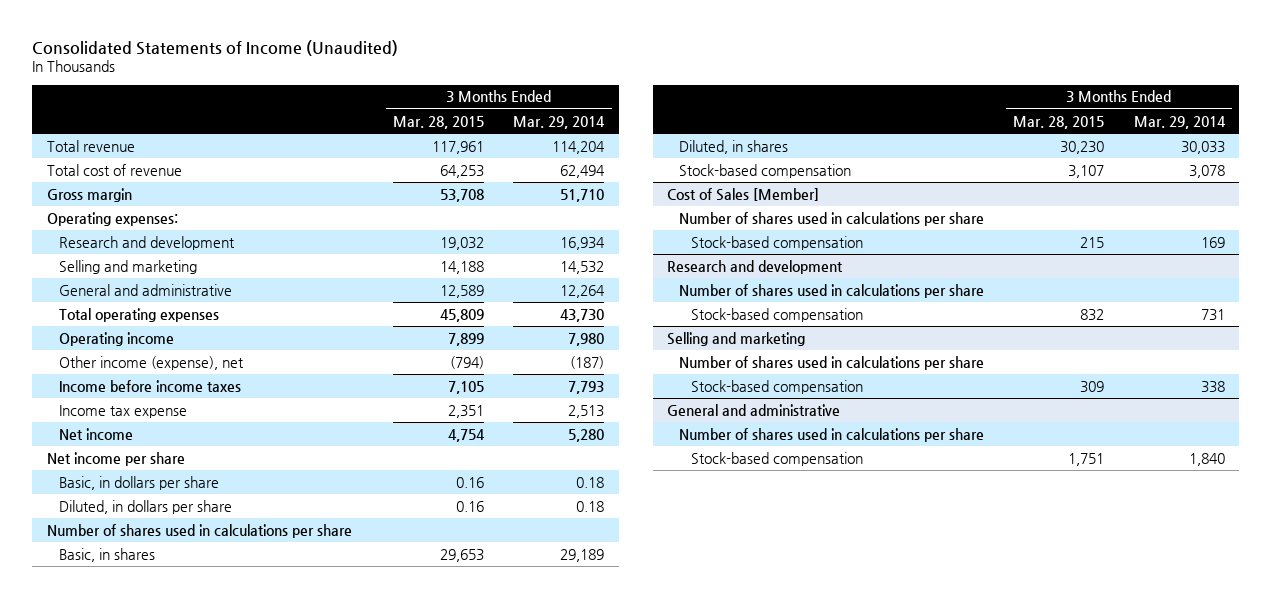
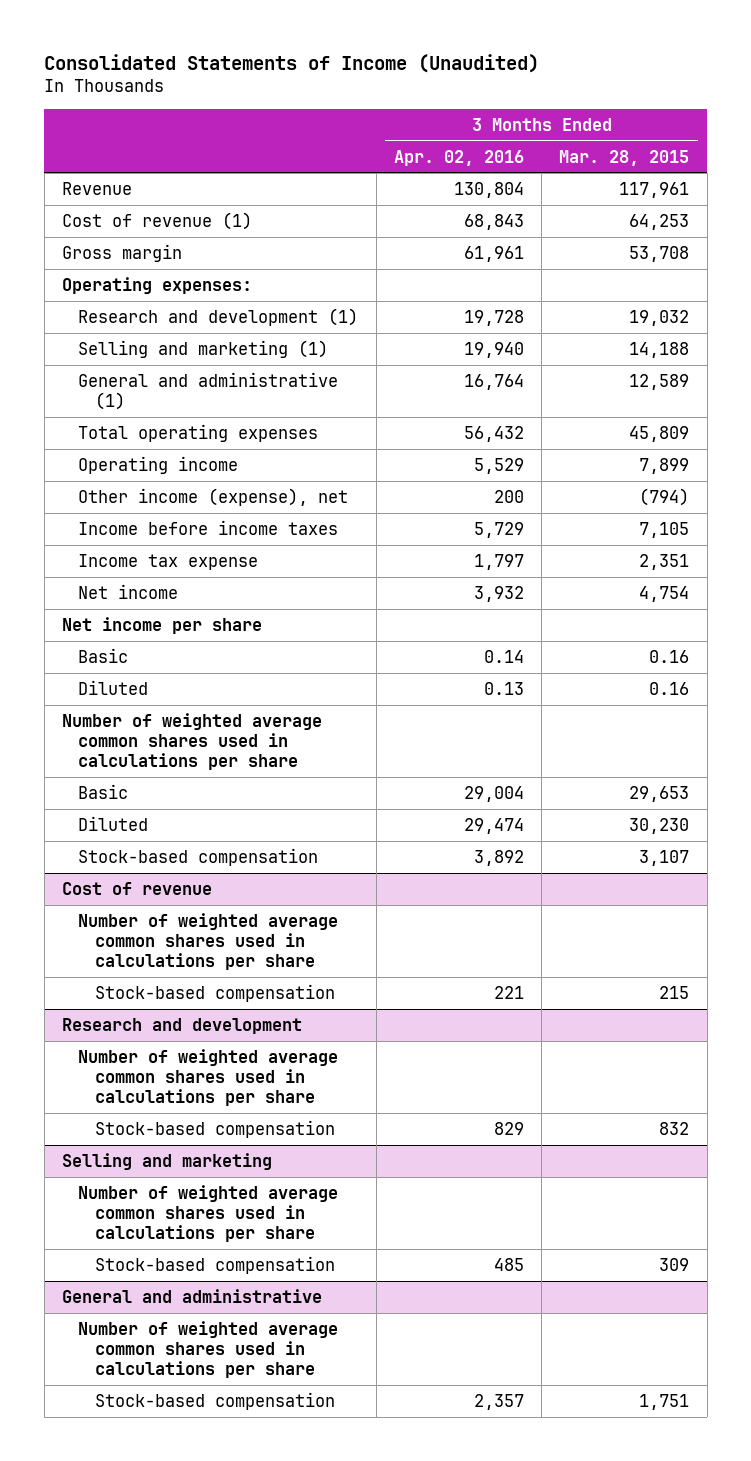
[513,115,606,129] Mar. 29, 2014 -> none
none -> [393,149,524,166] Apr. 02, 2016
[47,139,136,152] Total revenue -> [61,181,132,195] Revenue
[47,163,183,176] Total cost of revenue -> [61,211,252,230] Cost of revenue (1)
[58,235,235,250] Research and development -> [78,307,359,326] Research and development (1)
[58,259,197,274] Selling and marketing -> [78,339,329,358] Selling and marketing (1)
[58,283,232,296] General and administrative -> [78,371,339,411] General and administrative (1)
[58,475,219,490] Basic, in dollars per share -> [78,647,129,663] Basic
[58,499,232,514] Diluted, in dollars per share -> [78,679,149,695] Diluted
[47,523,353,538] Number of shares used in calculations per share -> [61,712,322,771] Number of weighted average common shares used in calculations per share
[58,547,155,562] Basic, in shares -> [78,783,129,799] Basic
[678,139,788,154] Diluted, in shares -> [78,815,149,831] Diluted
[667,187,820,201] Cost of Sales [Member] -> [61,881,212,895] Cost of revenue
[678,211,984,226] Number of shares used in calculations per share -> [78,912,339,971] Number of weighted average common shares used in calculations per share
[678,283,984,298] Number of shares used in calculations per share -> [78,1048,339,1107] Number of weighted average common shares used in calculations per share
[678,355,984,370] Number of shares used in calculations per share -> [78,1184,339,1243] Number of weighted average common shares used in calculations per share
[678,427,984,442] Number of shares used in calculations per share -> [78,1320,339,1379] Number of weighted average common shares used in calculations per share

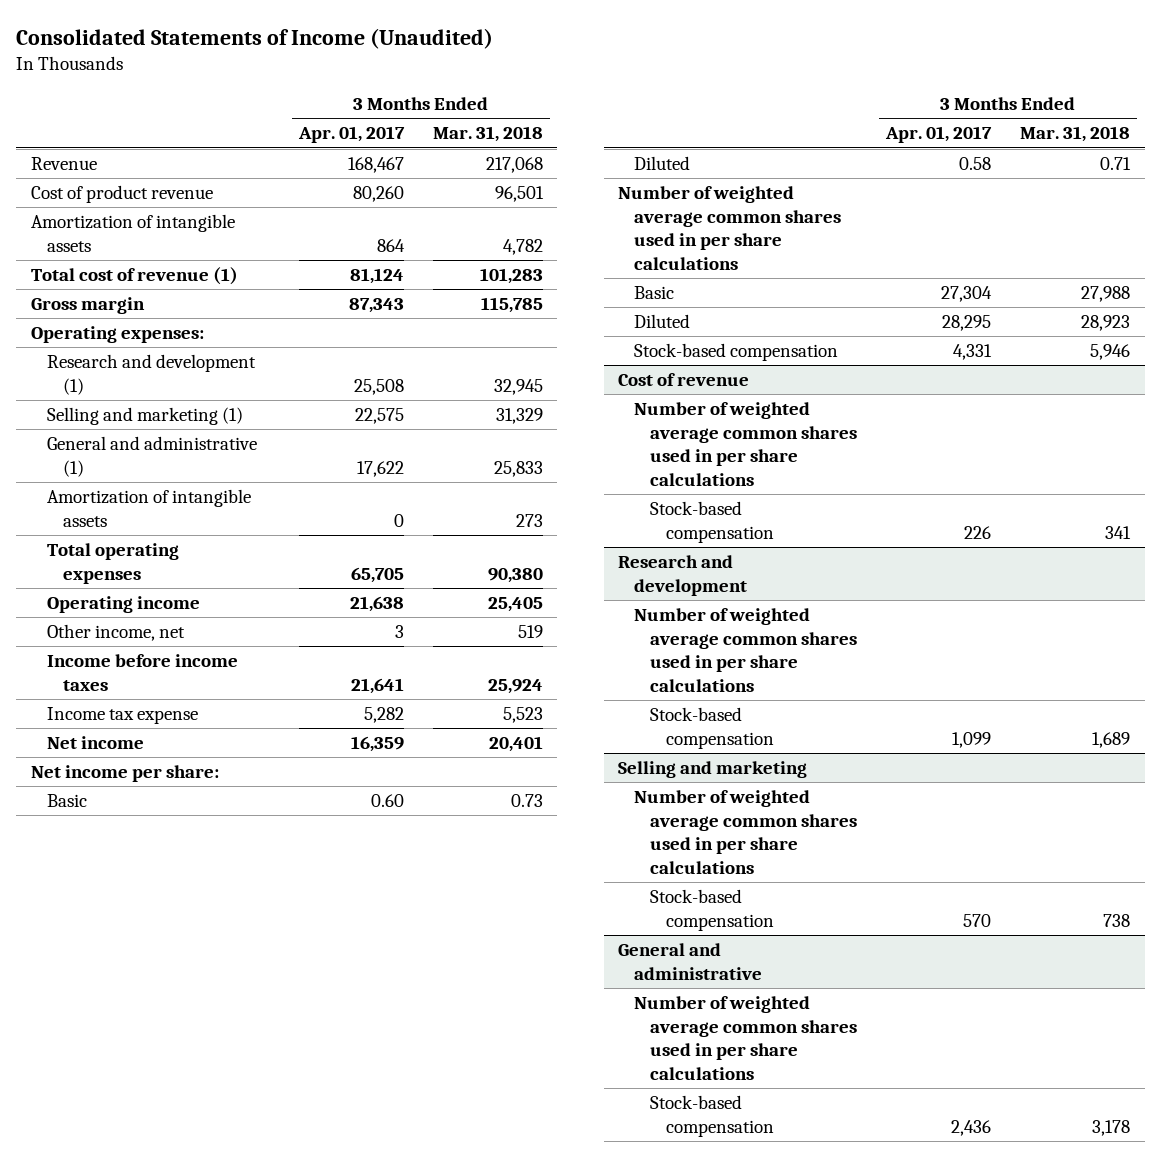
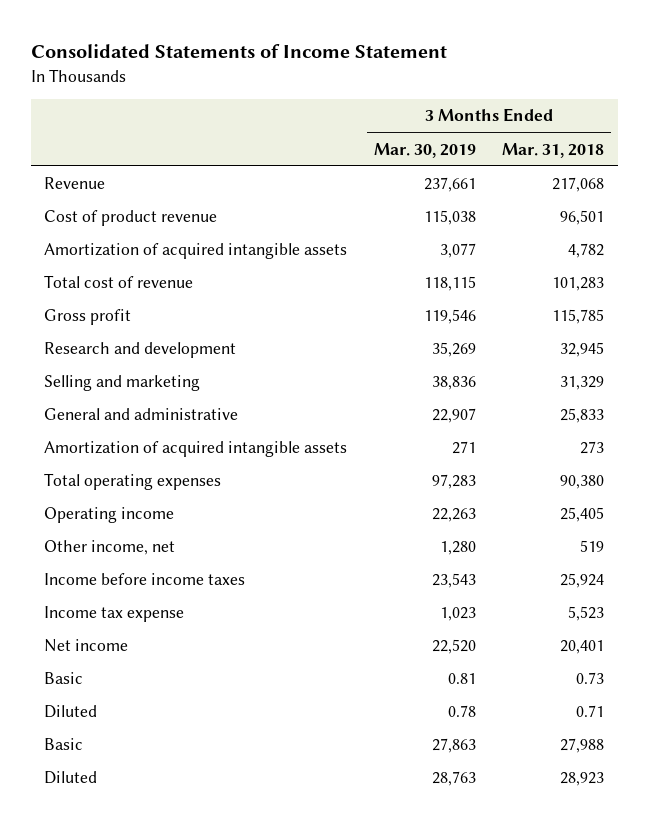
[16,28,494,50] Consolidated Statements of Income (Unaudited) -> [31,44,448,59] Consolidated Statements of Income Statement
[297,126,405,144] Apr. 01, 2017 -> none
none -> [373,142,476,158] Mar. 30, 2019
[30,326,204,344] Operating expenses: -> none
[30,214,235,252] Amortization of intangible assets -> [44,243,348,260] Amortization of acquired intangible assets
[30,267,238,286] Total cost of revenue (1) -> [44,275,194,289] Total cost of revenue
[30,297,145,315] Gross margin -> [44,309,132,326] Gross profit
[46,354,256,395] Research and development (1) -> [44,342,237,359] Research and development
[46,407,243,426] Selling and marketing (1) -> [44,375,201,392] Selling and marketing
[46,436,257,477] General and administrative (1) -> [44,408,239,421] General and administrative
[46,489,251,527] Amortization of intangible assets -> [44,441,348,458] Amortization of acquired intangible assets
[30,765,219,783] Net income per share: -> none
[618,186,842,270] Number of weighted average common shares used in per share calculations -> none
[634,343,839,362] Stock-based compensation -> none
[618,373,750,387] Cost of revenue -> none
[634,402,858,486] Number of weighted average common shares used in per share calculations -> none
[650,501,775,543] Stock-based compensation -> none
[618,555,748,596] Research and development -> none
[634,608,858,692] Number of weighted average common shares used in per share calculations -> none
[650,707,775,749] Stock-based compensation -> none
[618,761,808,779] Selling and marketing -> none
[634,790,858,874] Number of weighted average common shares used in per share calculations -> none
[650,889,775,931] Stock-based compensation -> none
[618,943,763,980] General and administrative -> none
[634,996,858,1080] Number of weighted average common shares used in per share calculations -> none
[650,1095,775,1137] Stock-based compensation -> none

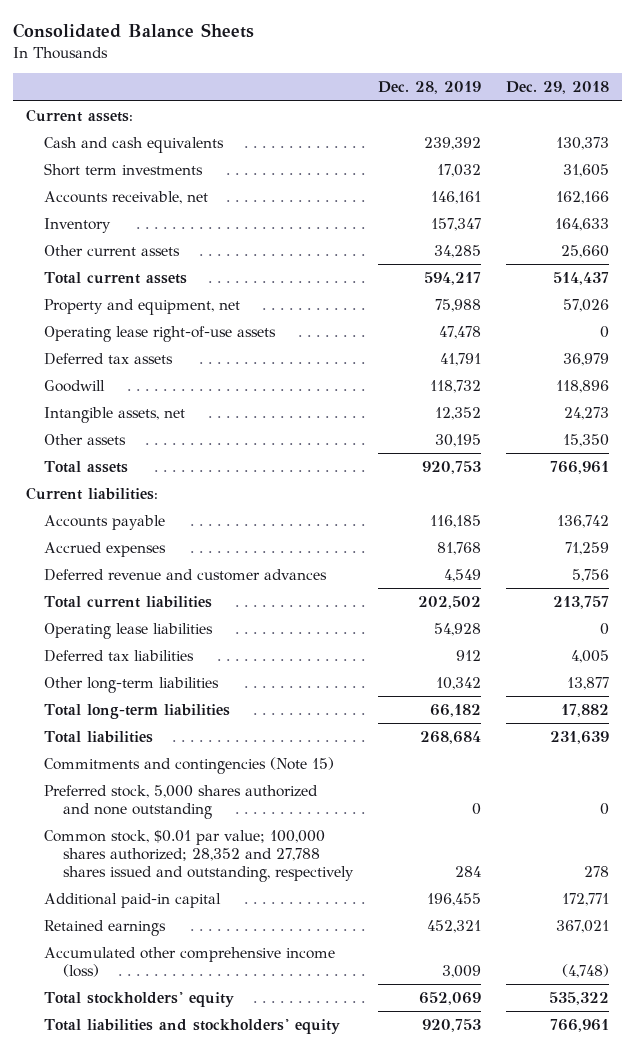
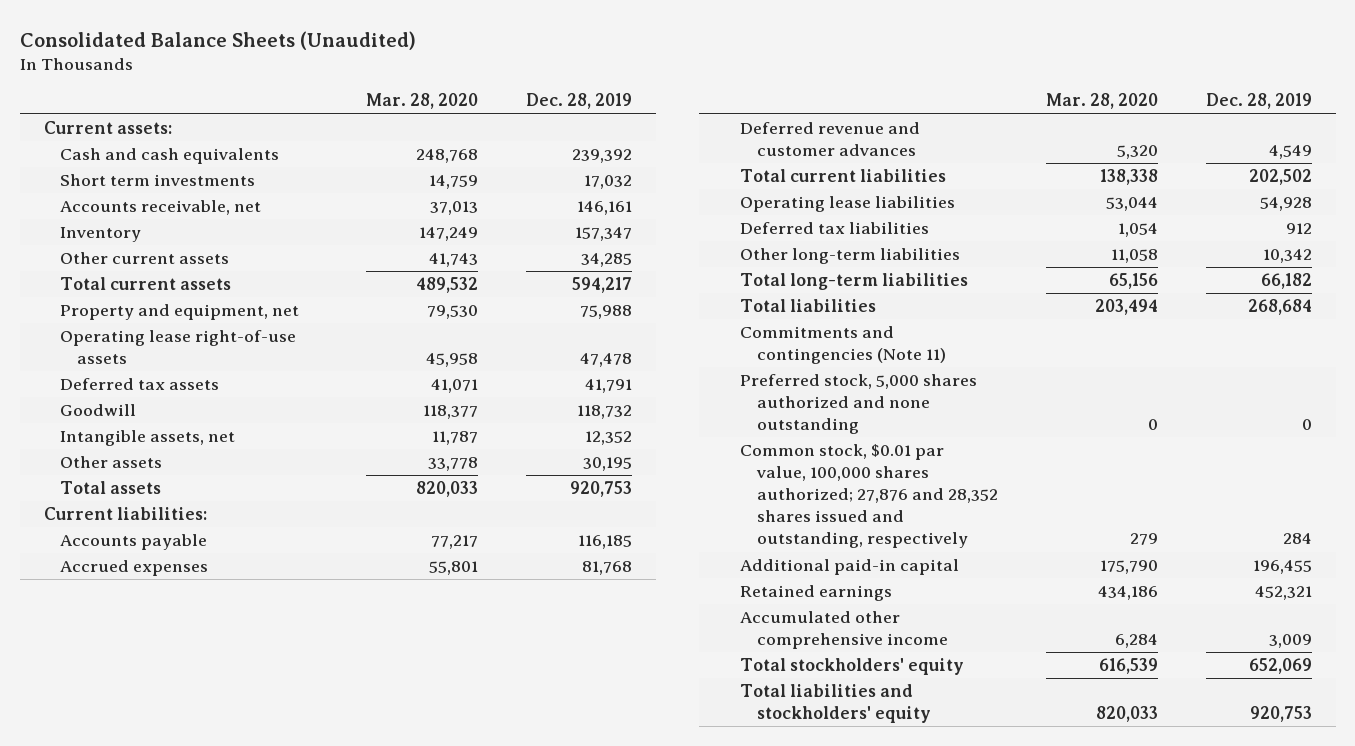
[12,22,254,38] Consolidated Balance Sheets -> [19,30,416,50] Consolidated Balance Sheets (Unaudited)
[505,81,609,95] Dec. 29, 2018 -> none
none -> [366,93,479,110] Mar. 28, 2020
[44,757,335,775] Commitments and contingencies (Note 15) -> [739,326,946,365] Commitments and contingencies (Note 11)
[44,830,354,882] Common stock, $0.01 par value; 100,000 shares authorized; 28,352 and 27,788 shares issued and outstanding, respectively -> [739,444,998,549] Common stock, $0.01 par value, 100,000 shares authorized; 27,876 and 28,352 shares issued and outstanding, respectively
[44,947,336,978] Accumulated other comprehensive income (loss) -> [739,611,948,650] Accumulated other comprehensive income

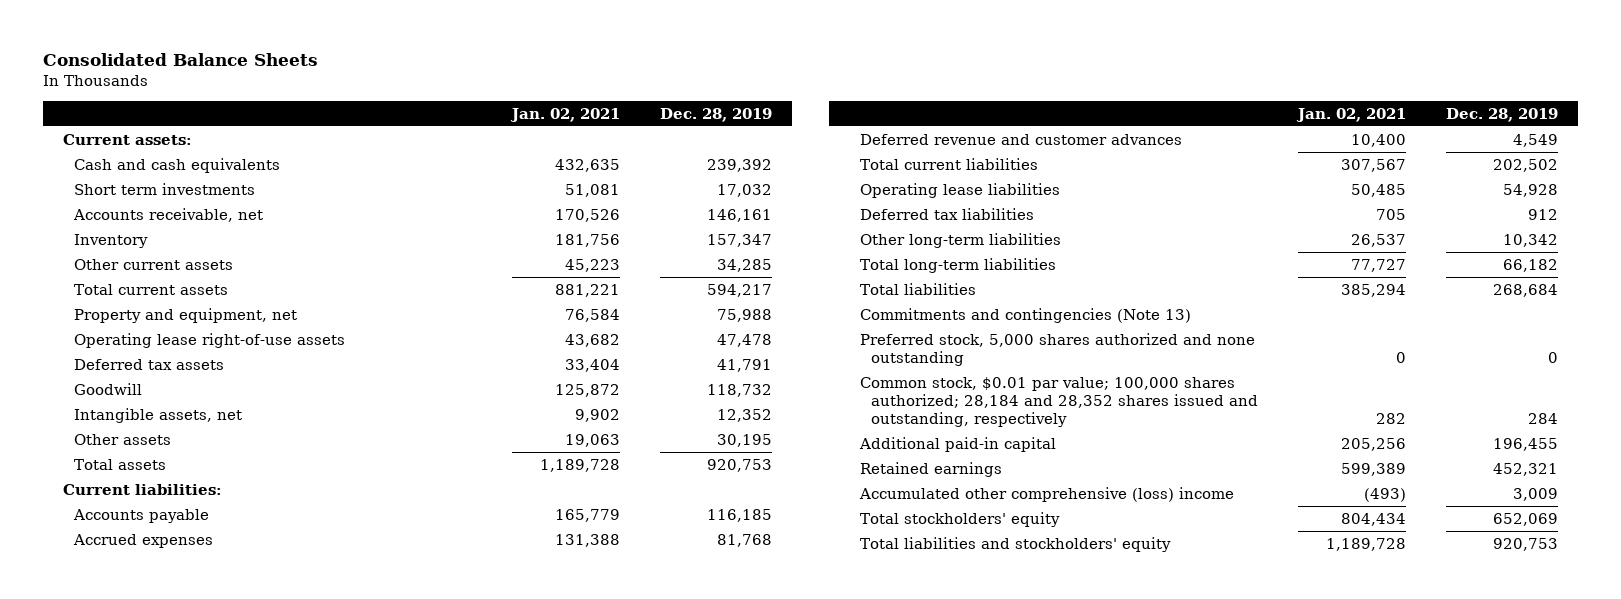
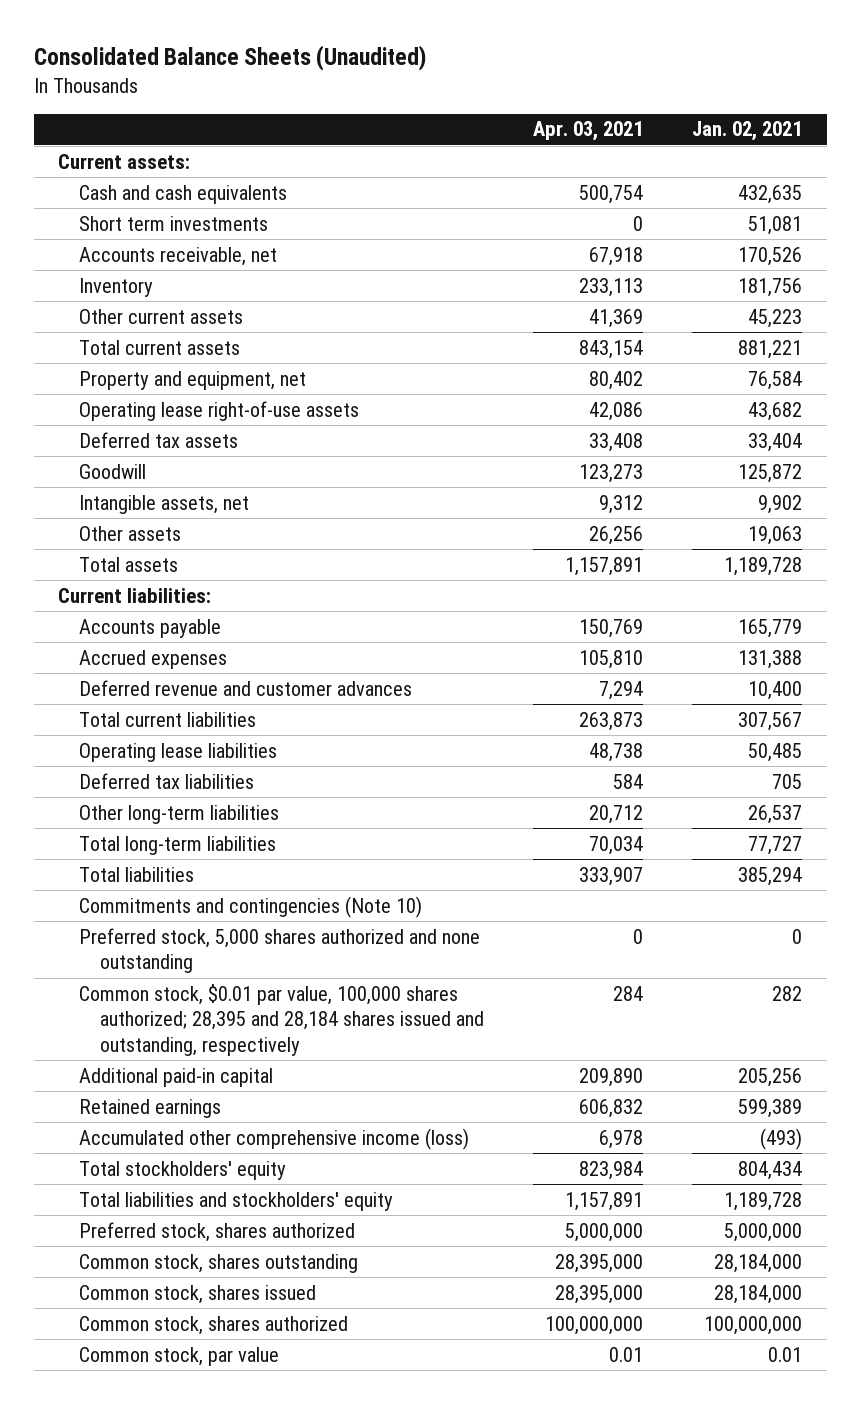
[42,53,318,67] Consolidated Balance Sheets -> [33,45,426,72] Consolidated Balance Sheets (Unaudited)
[659,107,772,122] Dec. 28, 2019 -> none
none -> [532,121,643,142] Apr. 03, 2021
[860,307,1192,323] Commitments and contingencies (Note 13) -> [78,895,422,918] Commitments and contingencies (Note 10)
[860,376,1259,428] Common stock, $0.01 par value; 100,000 shares authorized; 28,184 and 28,352 shares issued and outstanding, respectively -> [78,983,484,1056] Common stock, $0.01 par value, 100,000 shares authorized; 28,395 and 28,184 shares issued and outstanding, respectively
[859,486,1235,502] Accumulated other comprehensive (loss) income -> [78,1127,469,1150] Accumulated other comprehensive income (loss)
none -> [78,1221,355,1242] Preferred stock, shares authorized
none -> [78,1253,358,1273] Common stock, shares outstanding
none -> [78,1284,316,1304] Common stock, shares issued
none -> [78,1315,348,1335] Common stock, shares authorized
none -> [78,1346,279,1366] Common stock, par value

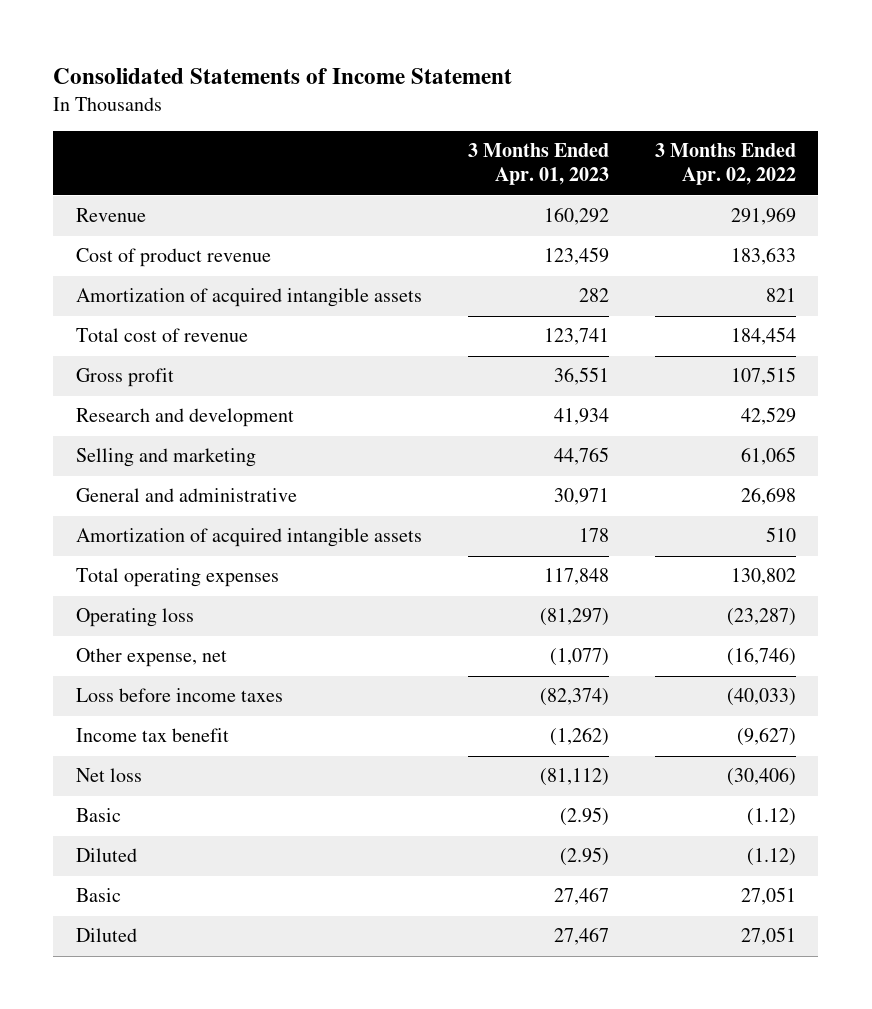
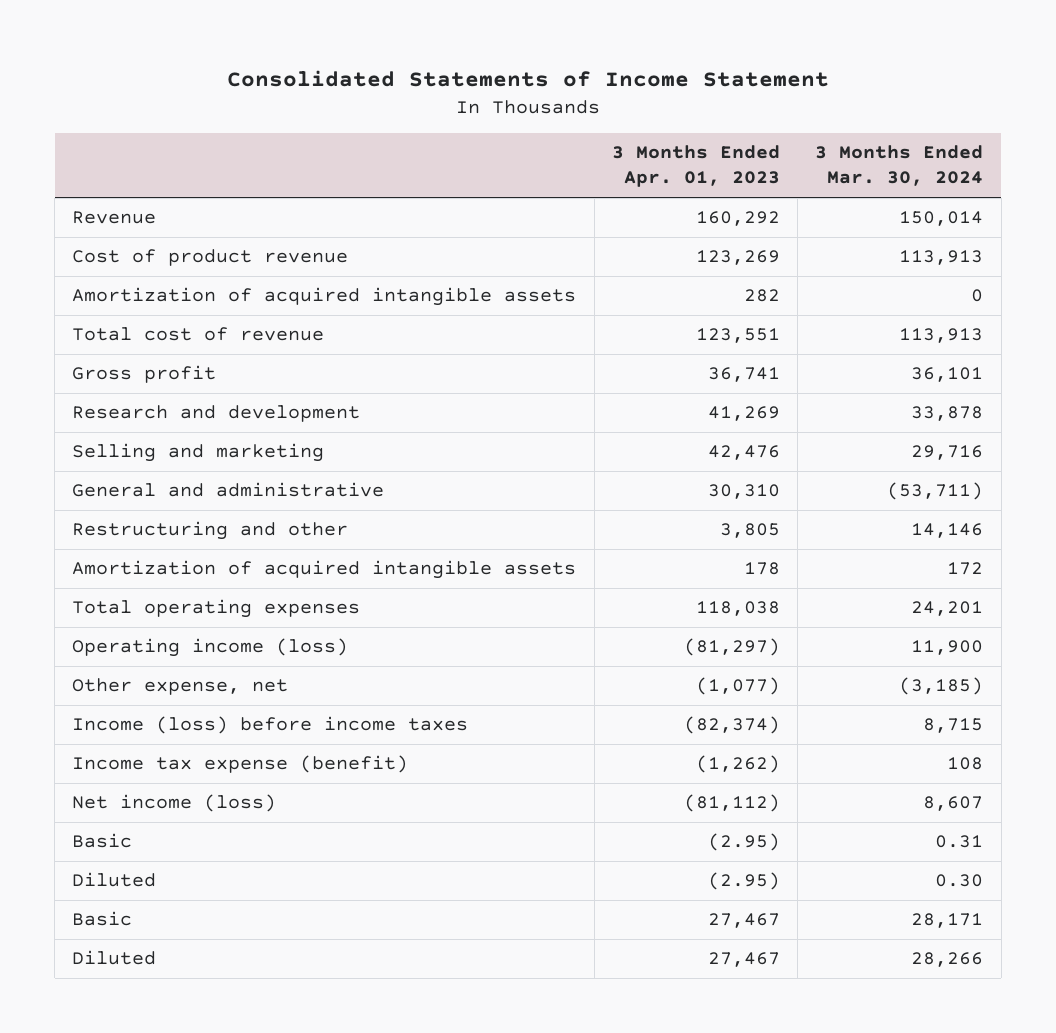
[654,143,796,186] 3 Months Ended Apr. 02, 2022 -> none
none -> [815,145,984,187] 3 Months Ended Mar. 30, 2024
[543,247,609,266] 123,459 -> [695,250,780,266] 123,269
[543,328,609,346] 123,741 -> [695,328,780,344] 123,551
[553,367,609,386] 36,551 -> [707,367,780,383] 36,741
[553,408,609,426] 41,934 -> [707,406,780,422] 41,269
[553,447,609,466] 44,765 -> [707,445,780,461] 42,476
[553,488,609,506] 30,971 -> [707,484,780,500] 30,310
none -> [72,521,349,541] Restructuring and other
[543,568,609,586] 117,848 -> [695,601,780,617] 118,038
[76,608,195,628] Operating loss -> [72,638,349,658] Operating income (loss)
[76,688,284,703] Loss before income taxes -> [72,716,469,735] Income (loss) before income taxes
[76,728,230,743] Income tax benefit -> [72,755,409,774] Income tax expense (benefit)
[76,768,143,783] Net loss -> [72,794,277,813] Net income (loss)

